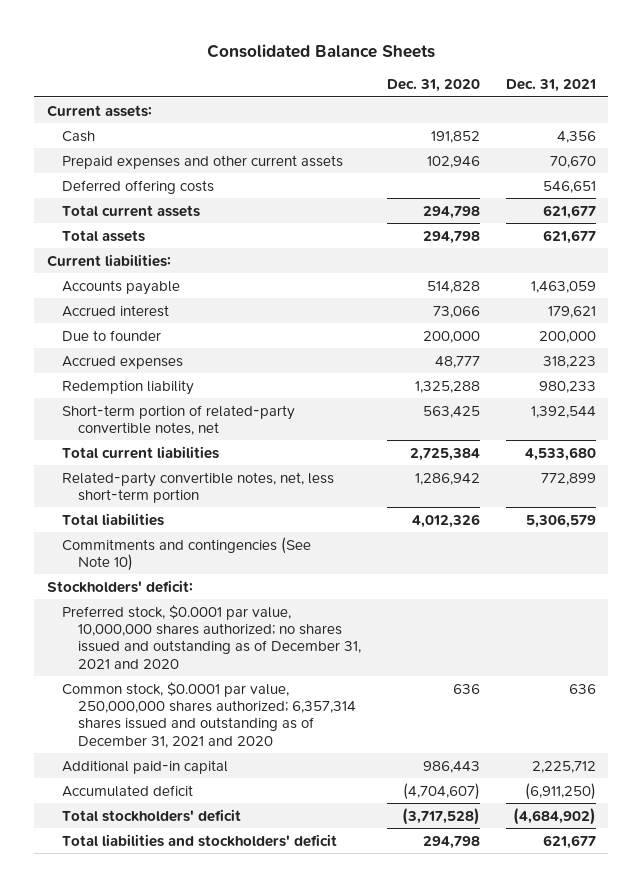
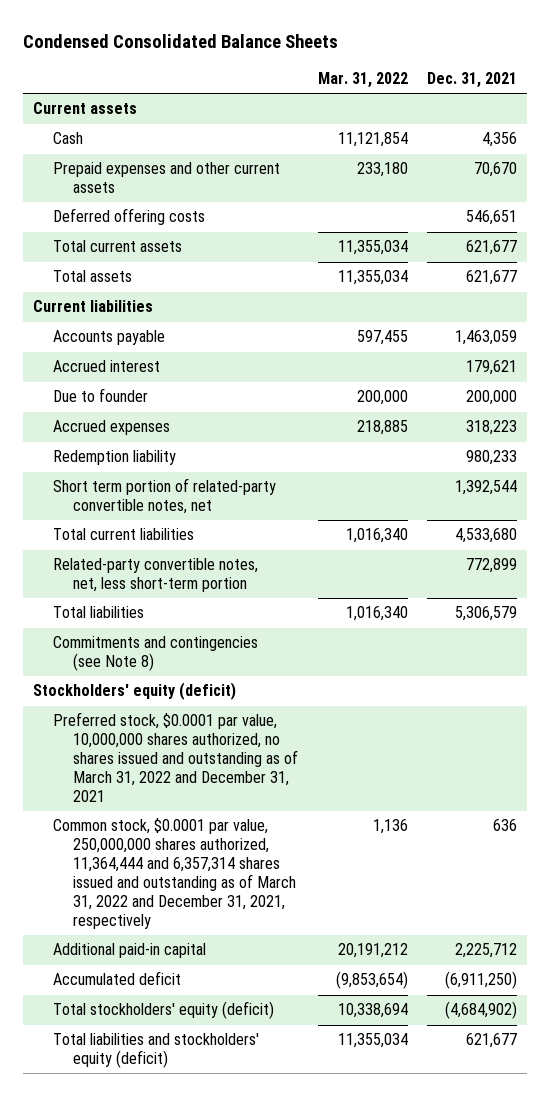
[207,43,436,58] Consolidated Balance Sheets -> [23,33,339,48] Condensed Consolidated Balance Sheets
[386,79,480,93] Dec. 31, 2020 -> none
none -> [317,72,408,89] Mar. 31, 2022
[46,104,152,117] Current assets: -> [32,102,137,115] Current assets
[46,253,171,267] Current liabilities: -> [32,300,153,313] Current liabilities
[62,404,296,435] Short-term portion of related-party convertible notes, net -> [53,478,277,515] Short term portion of related-party convertible notes, net
[62,536,312,571] Commitments and contingencies (See Note 10) -> [53,636,259,672] Commitments and contingencies (see Note 8)
[46,579,193,593] Stockholders' deficit: -> [32,682,236,701] Stockholders' equity (deficit)
[62,604,362,669] Preferred stock, $0.0001 par value, 10,000,000 shares authorized; no shares issued and outstanding as of December 31, 2021 and 2020 -> [53,712,299,803] Preferred stock, $0.0001 par value, 10,000,000 shares authorized, no shares issued and outstanding as of March 31, 2022 and December 31, 2021
[62,681,357,748] Common stock, $0.0001 par value, 250,000,000 shares authorized; 6,357,314 shares issued and outstanding as of December 31, 2021 and 2020 -> [53,818,297,930] Common stock, $0.0001 par value, 250,000,000 shares authorized, 11,364,444 and 6,357,314 shares issued and outstanding as of March 31, 2022 and December 31, 2021, respectively
[62,808,242,822] Total stockholders' deficit -> [53,1001,275,1020] Total stockholders' equity (deficit)
[62,833,338,847] Total liabilities and stockholders' deficit -> [53,1033,260,1069] Total liabilities and stockholders' equity (deficit)

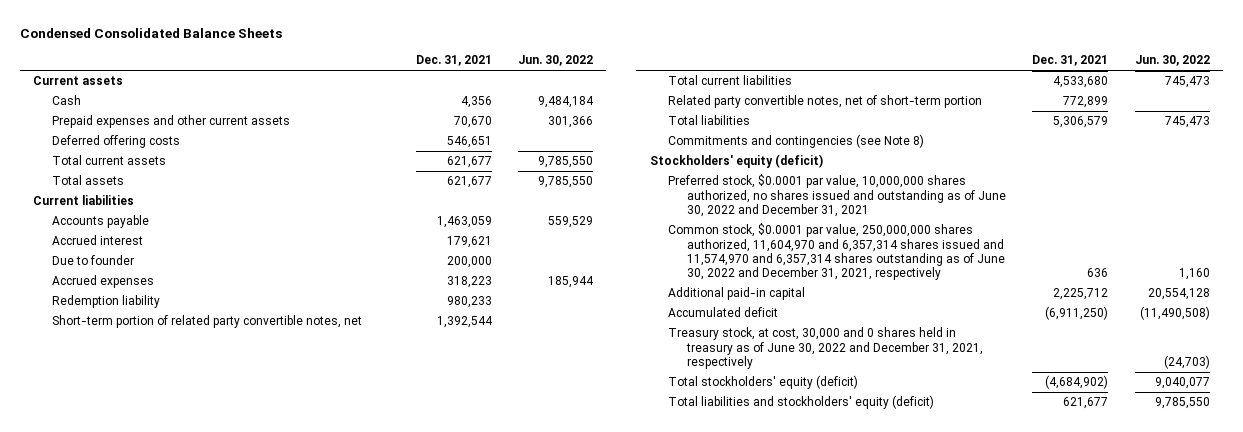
[317,72,408,89] Mar. 31, 2022 -> none
none -> [518,55,594,67] Jun. 30, 2022
[53,478,277,515] Short term portion of related-party convertible notes, net -> [51,315,362,329] Short-term portion of related party convertible notes, net
[53,558,259,593] Related-party convertible notes, net, less short-term portion -> [668,95,983,109] Related party convertible notes, net of short-term portion
[53,712,299,803] Preferred stock, $0.0001 par value, 10,000,000 shares authorized, no shares issued and outstanding as of March 31, 2022 and December 31, 2021 -> [668,174,1006,217] Preferred stock, $0.0001 par value, 10,000,000 shares authorized, no shares issued and outstanding as of June 30, 2022 and December 31, 2021
[53,818,297,930] Common stock, $0.0001 par value, 250,000,000 shares authorized, 11,364,444 and 6,357,314 shares issued and outstanding as of March 31, 2022 and December 31, 2021, respectively -> [668,223,1005,281] Common stock, $0.0001 par value, 250,000,000 shares authorized, 11,604,970 and 6,357,314 shares issued and 11,574,970 and 6,357,314 shares outstanding as of June 30, 2022 and December 31, 2021, respectively
none -> [668,327,983,369] Treasury stock, at cost, 30,000 and 0 shares held in treasury as of June 30, 2022 and December 31, 2021, respectively

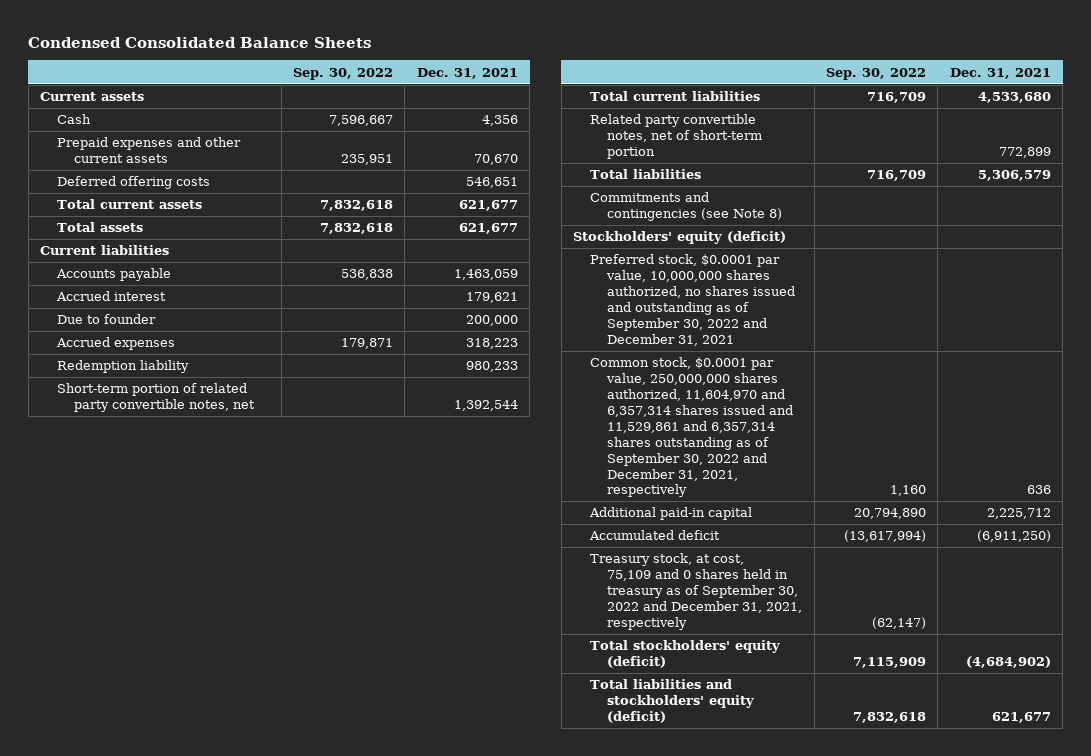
[518,55,594,67] Jun. 30, 2022 -> none
none -> [292,67,393,80] Sep. 30, 2022
[668,174,1006,217] Preferred stock, $0.0001 par value, 10,000,000 shares authorized, no shares issued and outstanding as of June 30, 2022 and December 31, 2021 -> [590,254,796,346] Preferred stock, $0.0001 par value, 10,000,000 shares authorized, no shares issued and outstanding as of September 30, 2022 and December 31, 2021
[668,223,1005,281] Common stock, $0.0001 par value, 250,000,000 shares authorized, 11,604,970 and 6,357,314 shares issued and 11,574,970 and 6,357,314 shares outstanding as of June 30, 2022 and December 31, 2021, respectively -> [590,357,794,498] Common stock, $0.0001 par value, 250,000,000 shares authorized, 11,604,970 and 6,357,314 shares issued and 11,529,861 and 6,357,314 shares outstanding as of September 30, 2022 and December 31, 2021, respectively
[668,327,983,369] Treasury stock, at cost, 30,000 and 0 shares held in treasury as of June 30, 2022 and December 31, 2021, respectively -> [590,553,803,630] Treasury stock, at cost, 75,109 and 0 shares held in treasury as of September 30, 2022 and December 31, 2021, respectively

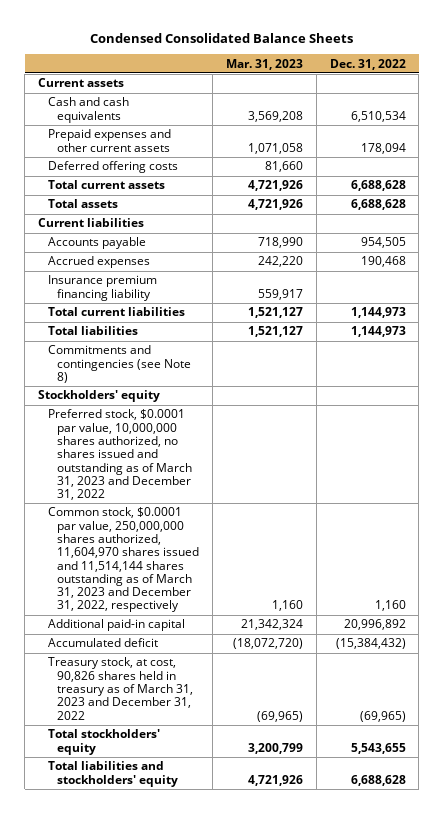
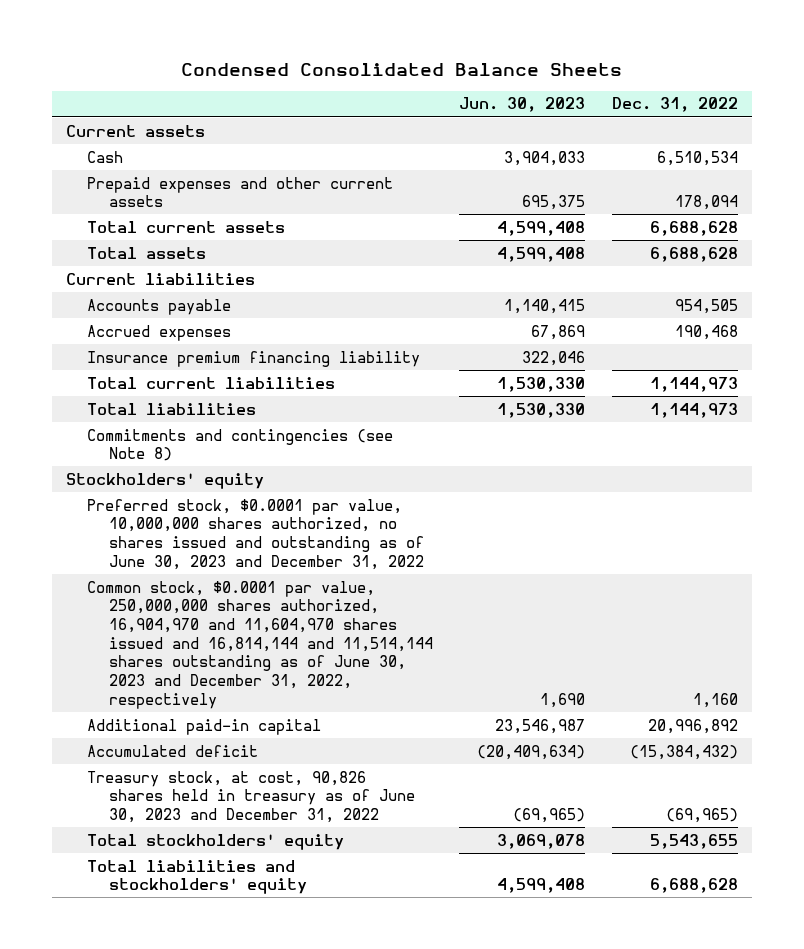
[225,58,303,70] Mar. 31, 2023 -> none
none -> [459,97,586,113] Jun. 30, 2023
[47,97,129,123] Cash and cash equivalents -> [87,150,124,163] Cash
[47,161,178,174] Deferred offering costs -> none
[47,409,193,501] Preferred stock, $0.0001 par value, 10,000,000 shares authorized, no shares issued and outstanding as of March 31, 2023 and December 31, 2022 -> [87,498,424,570] Preferred stock, $0.0001 par value, 10,000,000 shares authorized, no shares issued and outstanding as of June 30, 2023 and December 31, 2022
[47,507,200,613] Common stock, $0.0001 par value, 250,000,000 shares authorized, 11,604,970 shares issued and 11,514,144 shares outstanding as of March 31, 2023 and December 31, 2022, respectively -> [87,580,433,709] Common stock, $0.0001 par value, 250,000,000 shares authorized, 16,904,970 and 11,604,970 shares issued and 16,814,144 and 11,514,144 shares outstanding as of June 30, 2023 and December 31, 2022, respectively
[47,657,194,720] Treasury stock, at cost, 90,826 shares held in treasury as of March 31, 2023 and December 31, 2022 -> [87,770,415,823] Treasury stock, at cost, 90,826 shares held in treasury as of June 30, 2023 and December 31, 2022

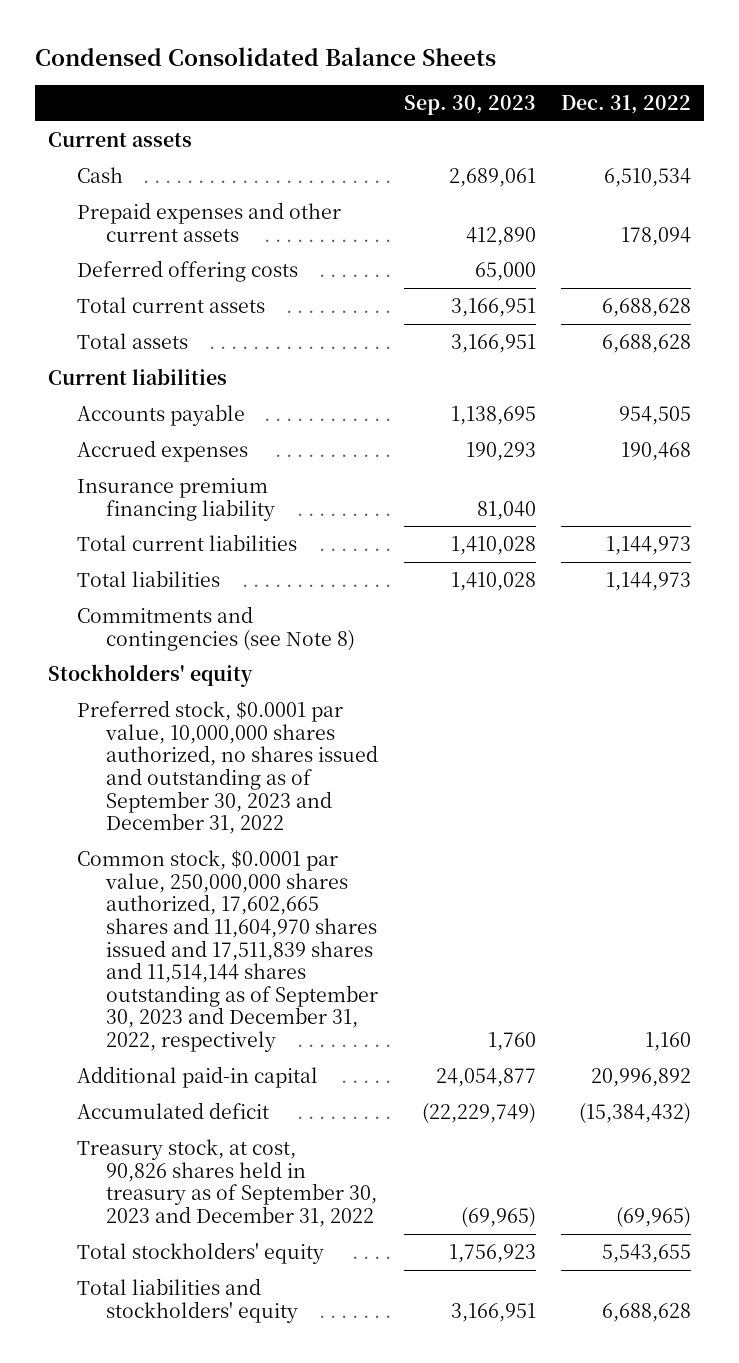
[459,97,586,113] Jun. 30, 2023 -> none
none -> [403,95,536,116] Sep. 30, 2023
none -> [76,259,298,282] Deferred offering costs
[87,498,424,570] Preferred stock, $0.0001 par value, 10,000,000 shares authorized, no shares issued and outstanding as of June 30, 2023 and December 31, 2022 -> [76,699,378,835] Preferred stock, $0.0001 par value, 10,000,000 shares authorized, no shares issued and outstanding as of September 30, 2023 and December 31, 2022
[87,580,433,709] Common stock, $0.0001 par value, 250,000,000 shares authorized, 16,904,970 and 11,604,970 shares issued and 16,814,144 and 11,514,144 shares outstanding as of June 30, 2023 and December 31, 2022, respectively -> [76,849,378,1053] Common stock, $0.0001 par value, 250,000,000 shares authorized, 17,602,665 shares and 11,604,970 shares issued and 17,511,839 shares and 11,514,144 shares outstanding as of September 30, 2023 and December 31, 2022, respectively
[87,770,415,823] Treasury stock, at cost, 90,826 shares held in treasury as of June 30, 2023 and December 31, 2022 -> [76,1138,377,1227] Treasury stock, at cost, 90,826 shares held in treasury as of September 30, 2023 and December 31, 2022

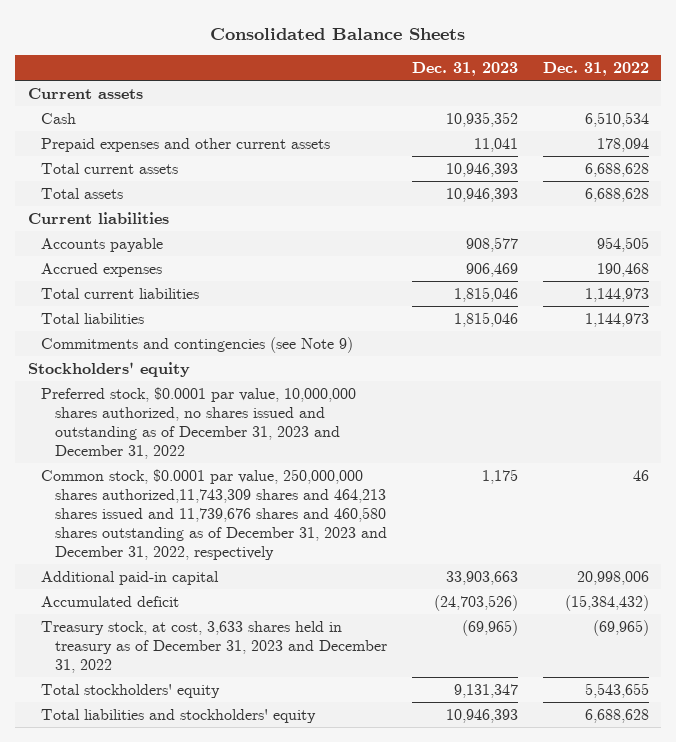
[35,46,497,66] Condensed Consolidated Balance Sheets -> [210,27,466,40] Consolidated Balance Sheets
[403,95,536,116] Sep. 30, 2023 -> none
none -> [411,61,518,76] Dec. 31, 2023
[76,259,298,282] Deferred offering costs -> none
[76,477,275,521] Insurance premium financing liability -> none
[76,605,355,651] Commitments and contingencies (see Note 8) -> [41,336,354,353] Commitments and contingencies (see Note 9)
[76,699,378,835] Preferred stock, $0.0001 par value, 10,000,000 shares authorized, no shares issued and outstanding as of September 30, 2023 and December 31, 2022 -> [41,386,357,460] Preferred stock, $0.0001 par value, 10,000,000 shares authorized, no shares issued and outstanding as of December 31, 2023 and December 31, 2022
[76,849,378,1053] Common stock, $0.0001 par value, 250,000,000 shares authorized, 17,602,665 shares and 11,604,970 shares issued and 17,511,839 shares and 11,514,144 shares outstanding as of September 30, 2023 and December 31, 2022, respectively -> [41,468,388,561] Common stock, $0.0001 par value, 250,000,000 shares authorized,11,743,309 shares and 464,213 shares issued and 11,739,676 shares and 460,580 shares outstanding as of December 31, 2023 and December 31, 2022, respectively
[645,1032,692,1052] 1,160 -> [632,469,649,481] 46
[591,1067,692,1087] 20,996,892 -> [576,570,649,585] 20,998,006
[76,1138,377,1227] Treasury stock, at cost, 90,826 shares held in treasury as of September 30, 2023 and December 31, 2022 -> [41,620,388,674] Treasury stock, at cost, 3,633 shares held in treasury as of December 31, 2023 and December 31, 2022

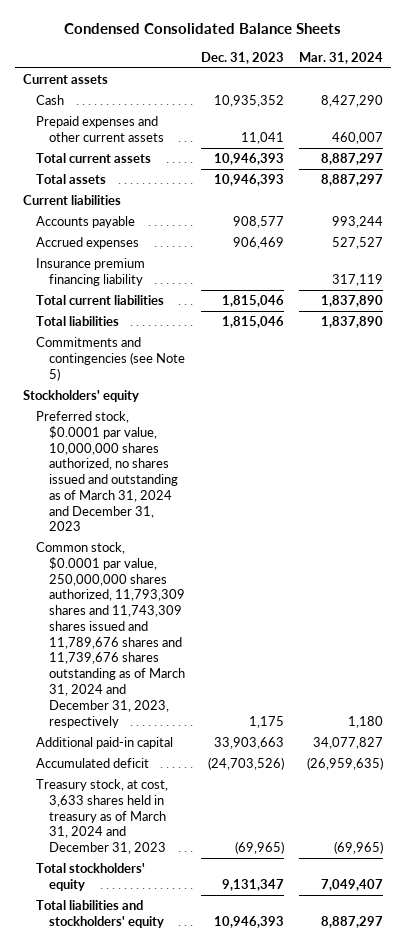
[210,27,466,40] Consolidated Balance Sheets -> [64,23,342,35] Condensed Consolidated Balance Sheets
[542,61,649,76] Dec. 31, 2022 -> none
none -> [299,51,384,64] Mar. 31, 2024
none -> [35,258,145,286] Insurance premium financing liability
[41,336,354,353] Commitments and contingencies (see Note 9) -> [35,337,186,381] Commitments and contingencies (see Note 5)
[41,386,357,460] Preferred stock, $0.0001 par value, 10,000,000 shares authorized, no shares issued and outstanding as of December 31, 2023 and December 31, 2022 -> [35,411,179,532] Preferred stock, $0.0001 par value, 10,000,000 shares authorized, no shares issued and outstanding as of March 31, 2024 and December 31, 2023
[41,468,388,561] Common stock, $0.0001 par value, 250,000,000 shares authorized,11,743,309 shares and 464,213 shares issued and 11,739,676 shares and 460,580 shares outstanding as of December 31, 2023 and December 31, 2022, respectively -> [35,542,186,728] Common stock, $0.0001 par value, 250,000,000 shares authorized, 11,793,309 shares and 11,743,309 shares issued and 11,789,676 shares and 11,739,676 shares outstanding as of March 31, 2024 and December 31, 2023, respectively
[41,620,388,674] Treasury stock, at cost, 3,633 shares held in treasury as of December 31, 2023 and December 31, 2022 -> [35,779,168,855] Treasury stock, at cost, 3,633 shares held in treasury as of March 31, 2024 and December 31, 2023

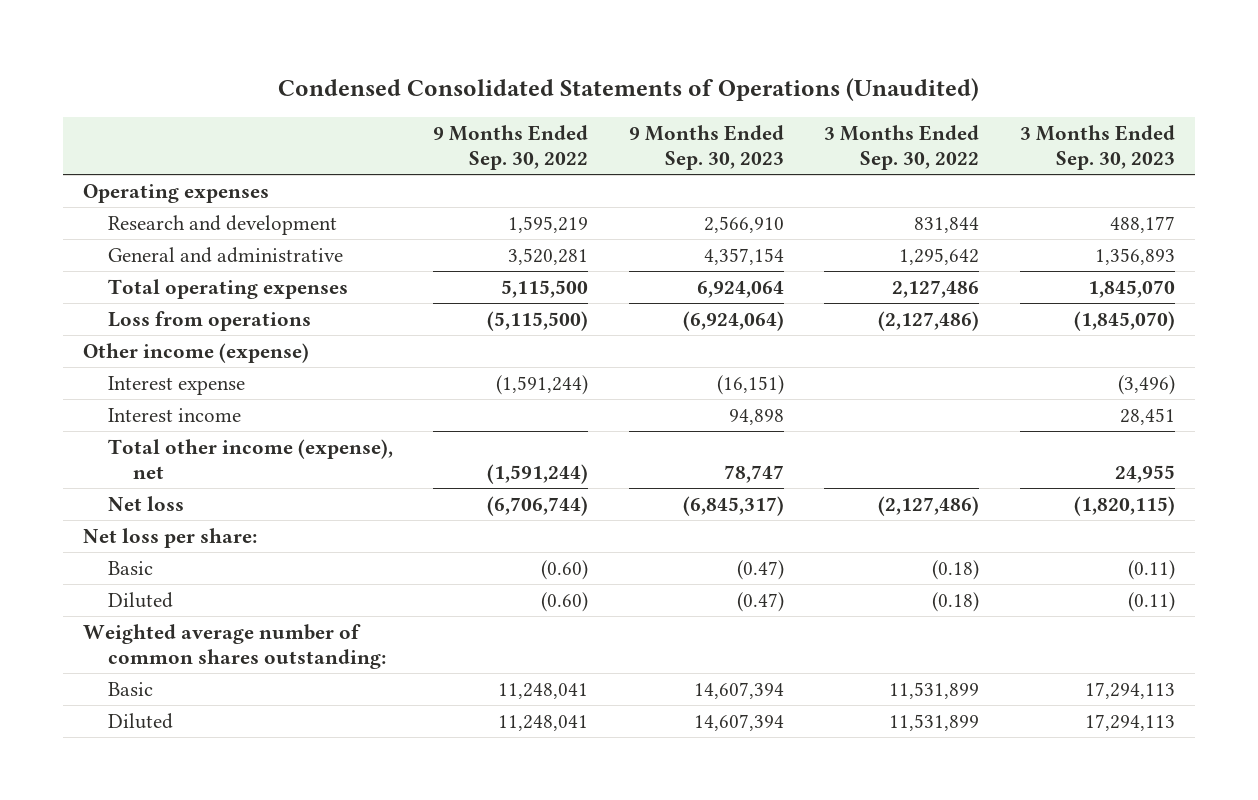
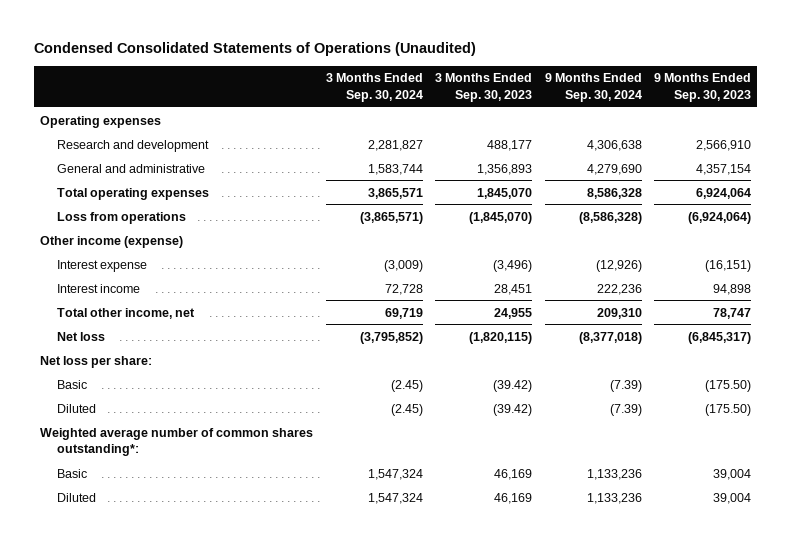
[433,124,589,170] 9 Months Ended Sep. 30, 2022 -> none
[824,124,980,170] 3 Months Ended Sep. 30, 2022 -> none
none -> [325,73,423,102] 3 Months Ended Sep. 30, 2024
none -> [544,73,642,102] 9 Months Ended Sep. 30, 2024
[107,438,393,480] Total other income (expense), net -> [57,307,196,319] Total other income, net
[736,559,784,580] (0.47) -> [705,379,752,392] (175.50)
[1127,559,1175,580] (0.11) -> [493,379,533,392] (39.42)
[736,591,784,612] (0.47) -> [705,403,752,416] (175.50)
[1127,591,1175,612] (0.11) -> [493,403,533,416] (39.42)
[83,623,386,670] Weighted average number of common shares outstanding: -> [40,427,314,456] Weighted average number of common shares outstanding*:
[693,681,784,699] 14,607,394 -> [713,468,752,480] 39,004
[1084,681,1175,699] 17,294,113 -> [494,468,533,480] 46,169
[693,713,784,731] 14,607,394 -> [713,492,752,504] 39,004
[1084,713,1175,731] 17,294,113 -> [494,492,533,504] 46,169

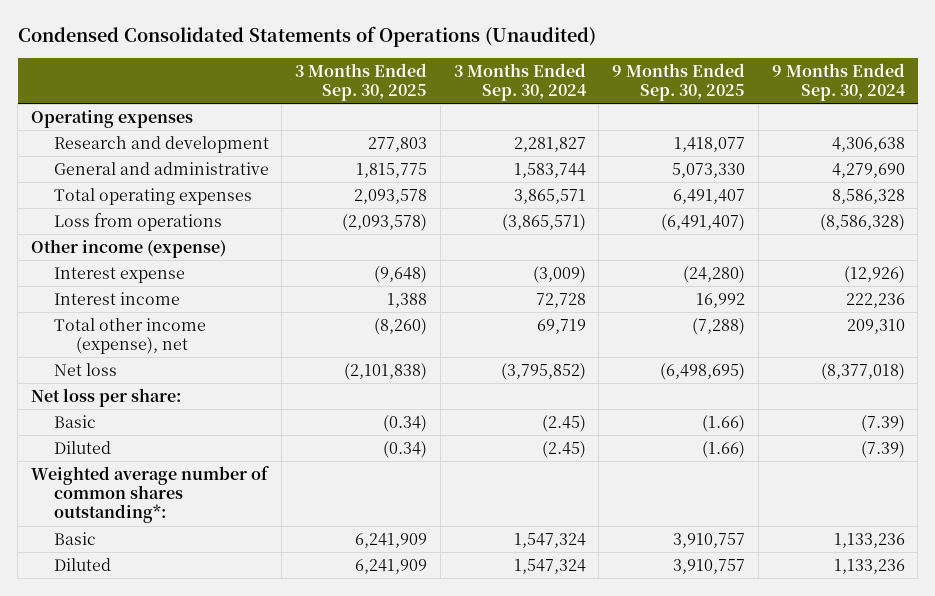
[435,73,533,102] 3 Months Ended Sep. 30, 2023 -> none
[654,73,752,102] 9 Months Ended Sep. 30, 2023 -> none
none -> [295,62,428,101] 3 Months Ended Sep. 30, 2025
none -> [612,62,746,101] 9 Months Ended Sep. 30, 2025
[57,307,196,319] Total other income, net -> [53,317,206,355] Total other income (expense), net

